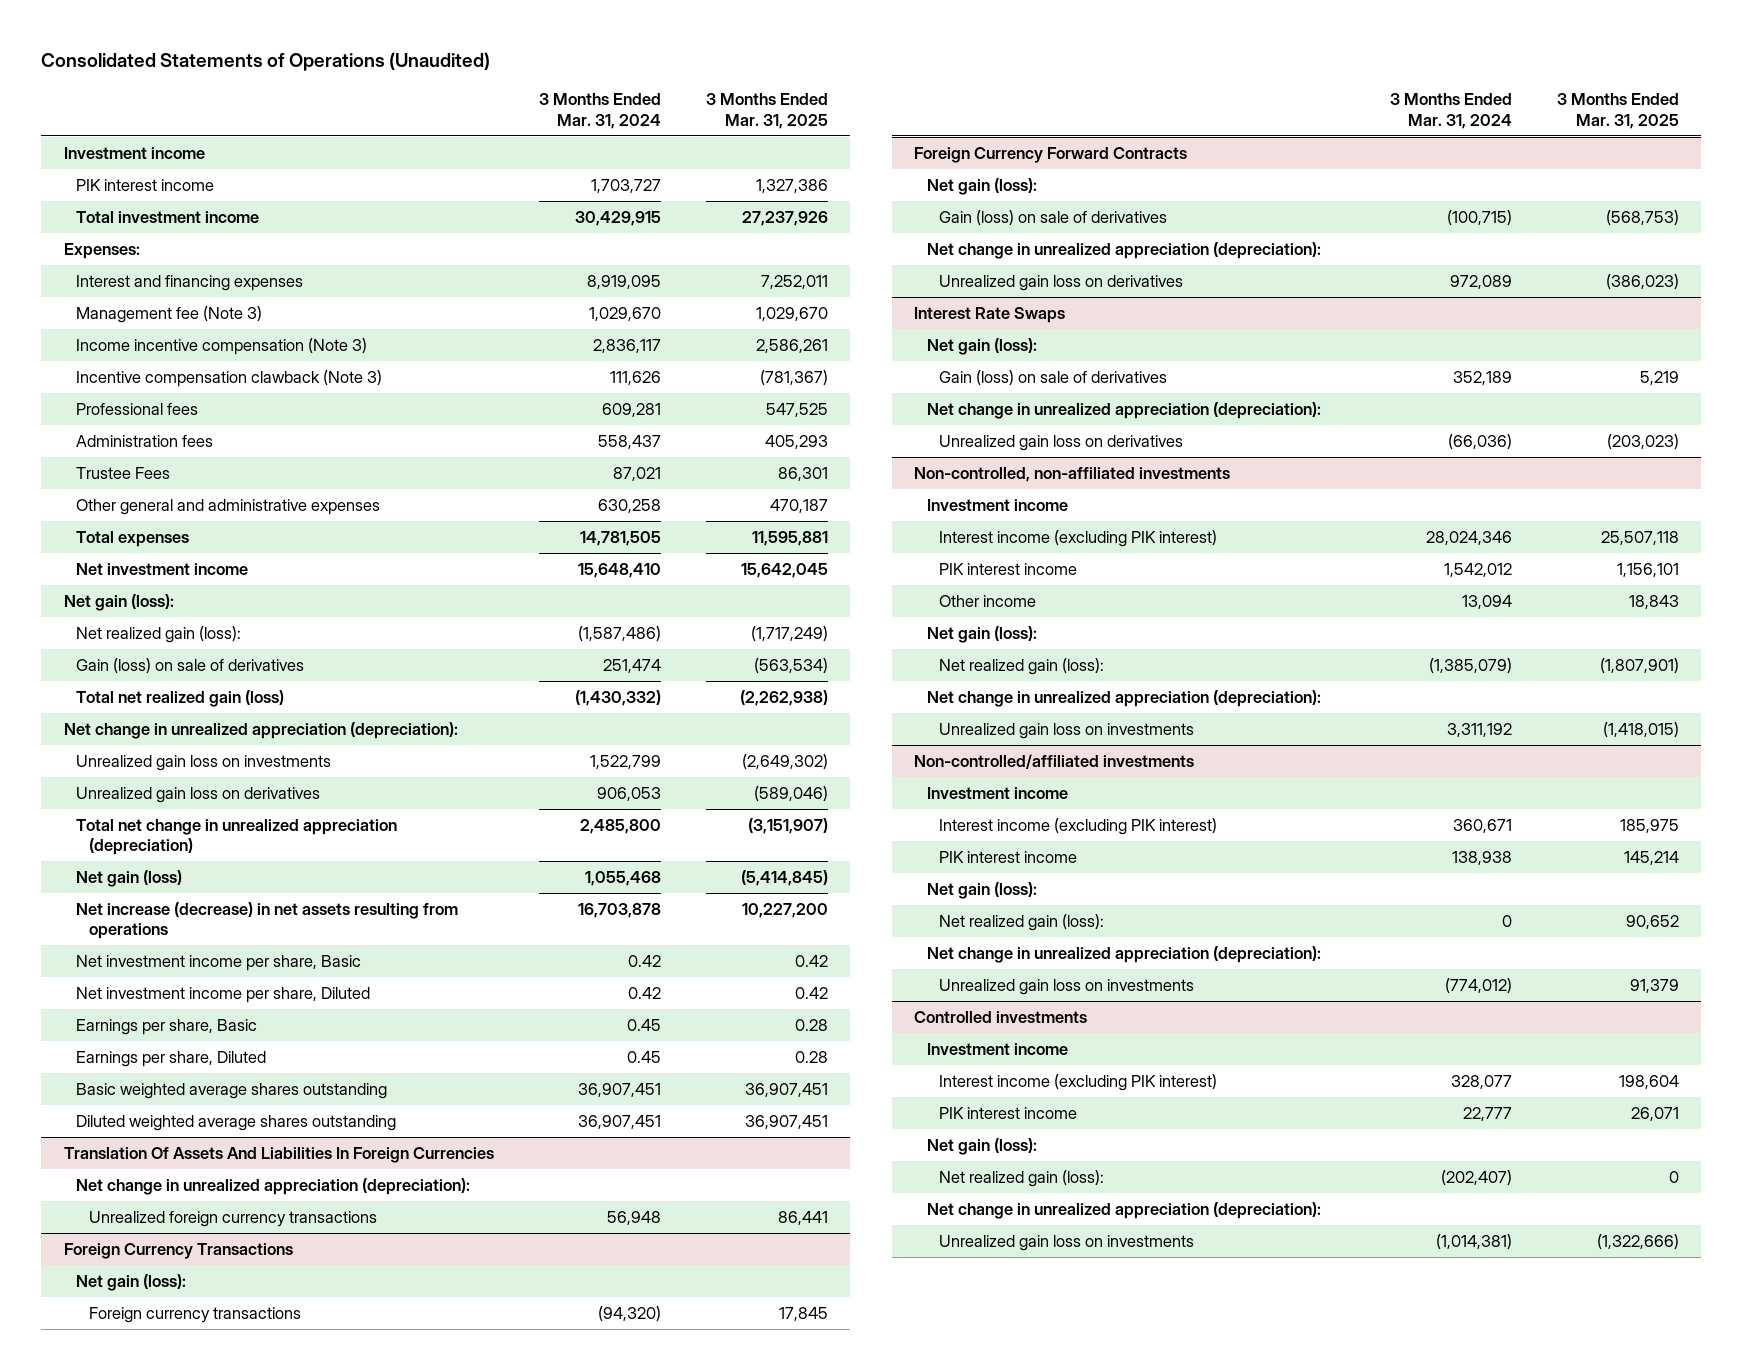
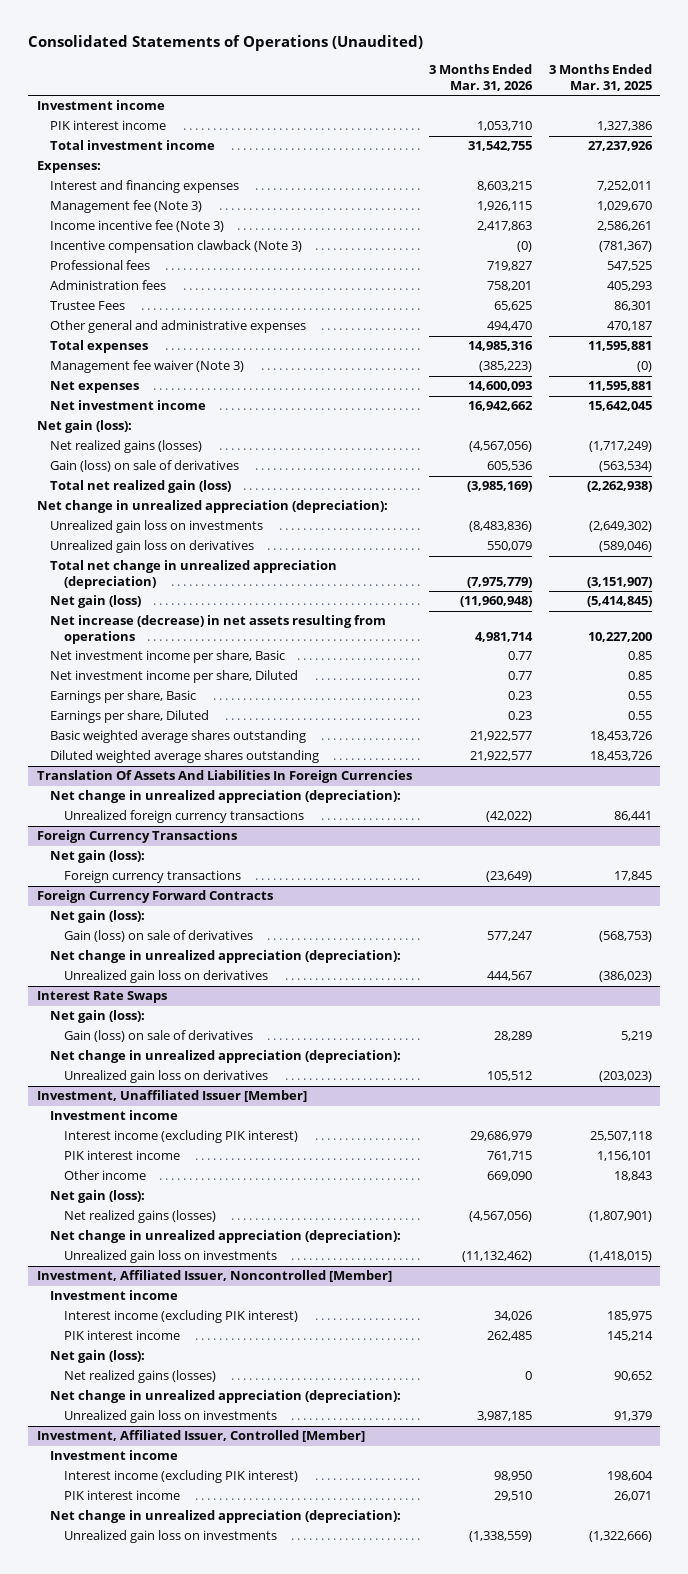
[538,93,661,129] 3 Months Ended Mar. 31, 2024 -> none
none -> [428,64,533,91] 3 Months Ended Mar. 31, 2026
[76,337,368,355] Income incentive compensation (Note 3) -> [50,220,225,233] Income incentive fee (Note 3)
none -> [50,360,245,374] Management fee waiver (Note 3)
none -> [50,381,140,394] Net expenses
[76,625,242,643] Net realized gain (loss): -> [50,440,203,454] Net realized gains (losses)
[794,954,828,967] 0.42 -> [627,651,652,661] 0.85
[794,986,828,999] 0.42 -> [627,671,652,681] 0.85
[794,1018,828,1031] 0.28 -> [627,691,652,701] 0.55
[794,1050,828,1063] 0.28 -> [627,711,652,721] 0.55
[744,1082,828,1097] 36,907,451 -> [589,731,652,742] 18,453,726
[744,1114,828,1129] 36,907,451 -> [589,751,652,762] 18,453,726
[914,466,1231,482] Non-controlled, non-affiliated investments -> none
none -> [36,1090,307,1103] Investment, Unaffiliated Issuer [Member]
[939,657,1105,675] Net realized gain (loss): -> [64,1210,217,1224] Net realized gains (losses)
[914,753,1195,769] Non-controlled/affiliated investments -> none
none -> [36,1270,392,1283] Investment, Affiliated Issuer, Noncontrolled [Member]
[939,913,1105,931] Net realized gain (loss): -> [64,1370,217,1384] Net realized gains (losses)
[914,1010,1088,1023] Controlled investments -> none
none -> [36,1430,365,1443] Investment, Affiliated Issuer, Controlled [Member]
[926,1137,1037,1155] Net gain (loss): -> none
[939,1169,1105,1187] Net realized gain (loss): -> none

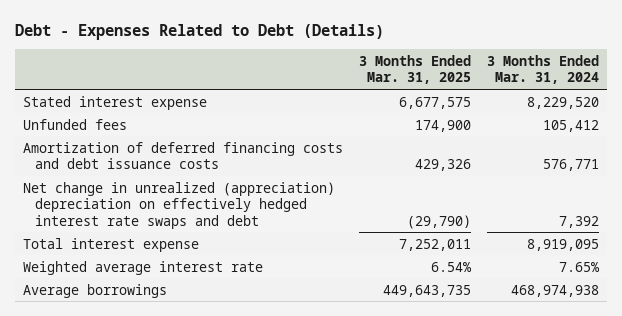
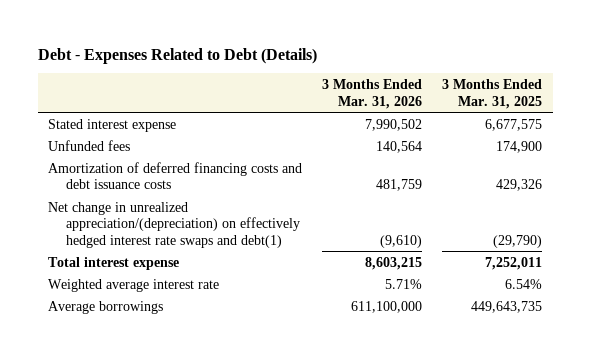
[486,54,599,85] 3 Months Ended Mar. 31, 2024 -> none
none -> [322,79,423,109] 3 Months Ended Mar. 31, 2026
[22,181,335,229] Net change in unrealized (appreciation) depreciation on effectively hedged interest rate swaps and debt -> [48,201,301,248] Net change in unrealized appreciation/(depreciation) on effectively hedged interest rate swaps and debt(1)

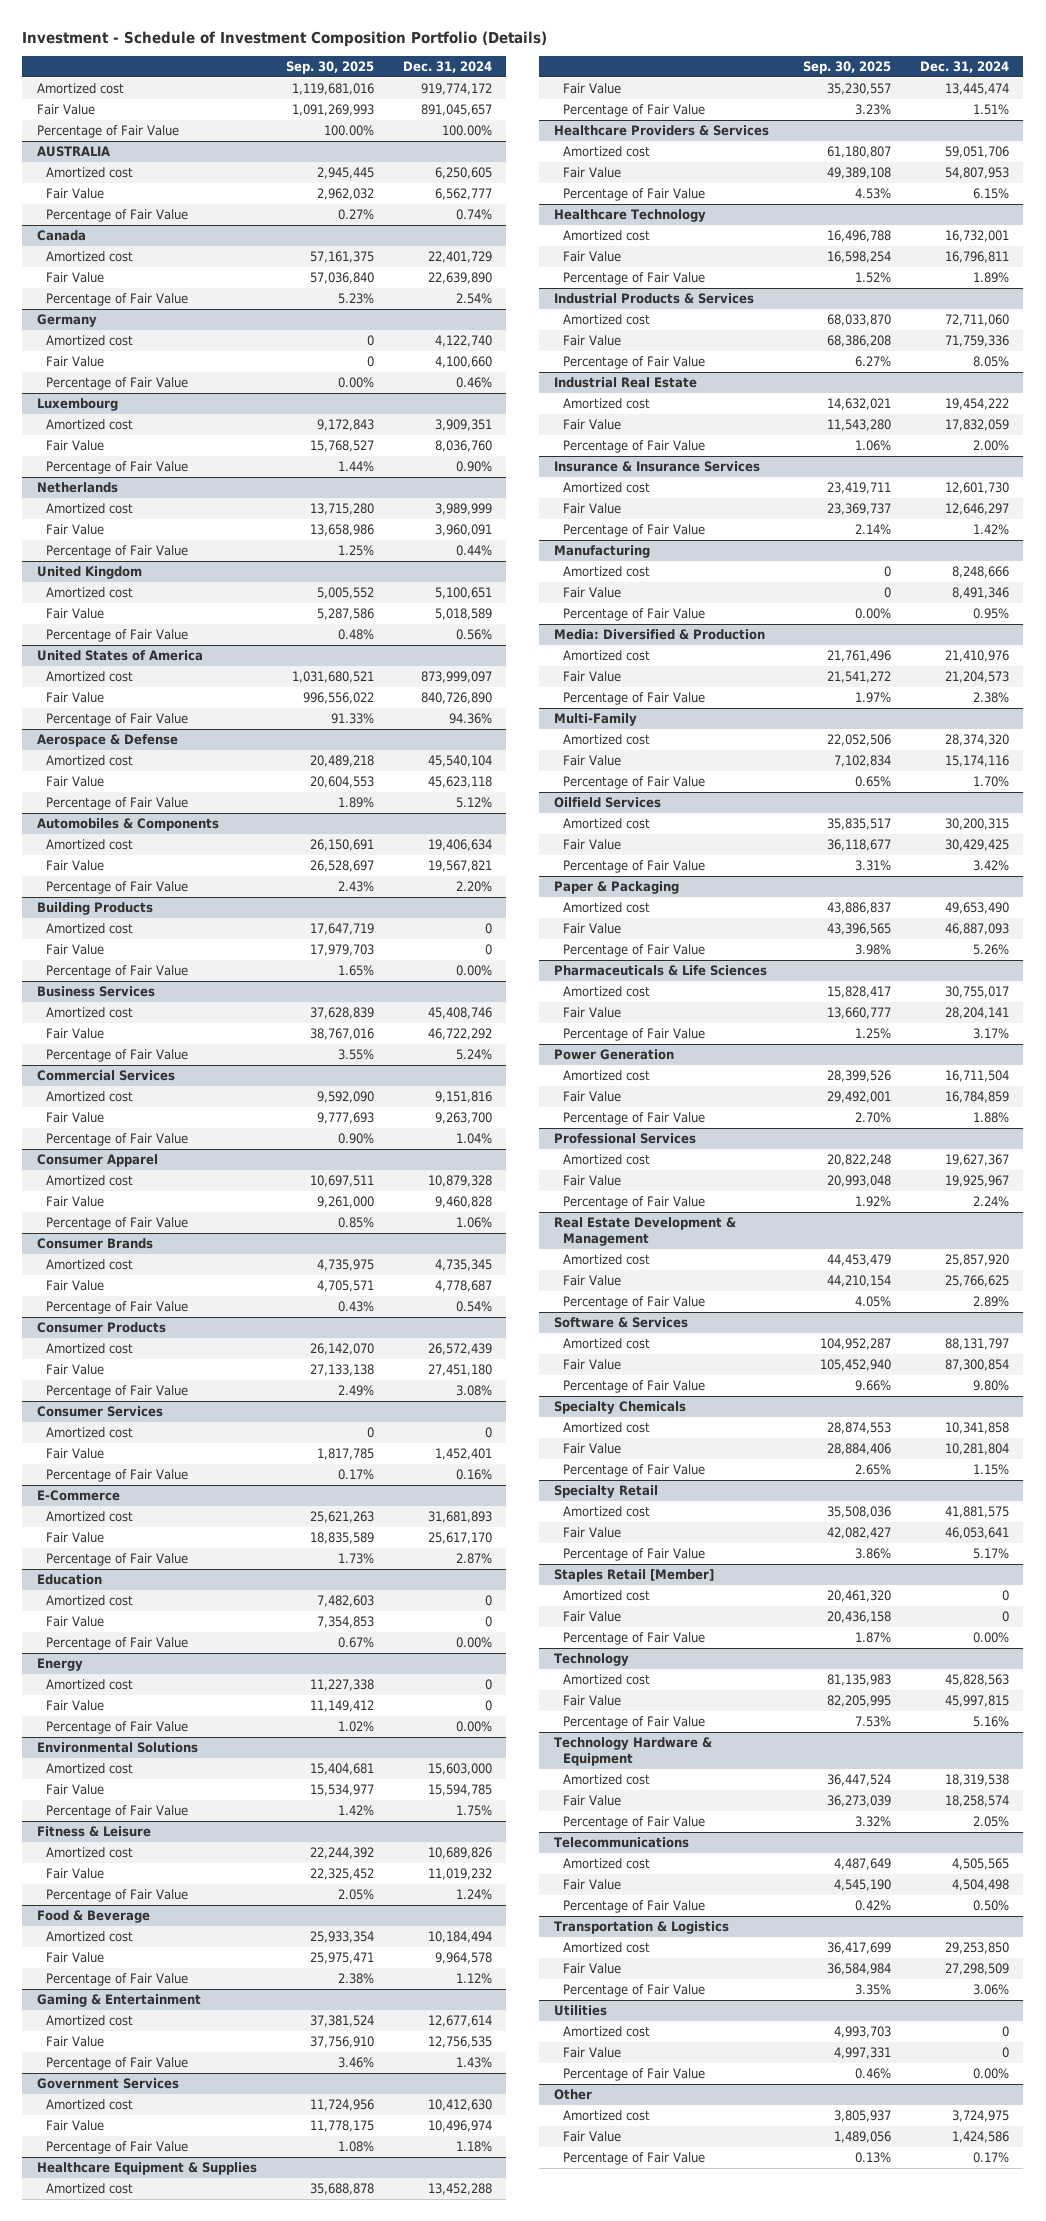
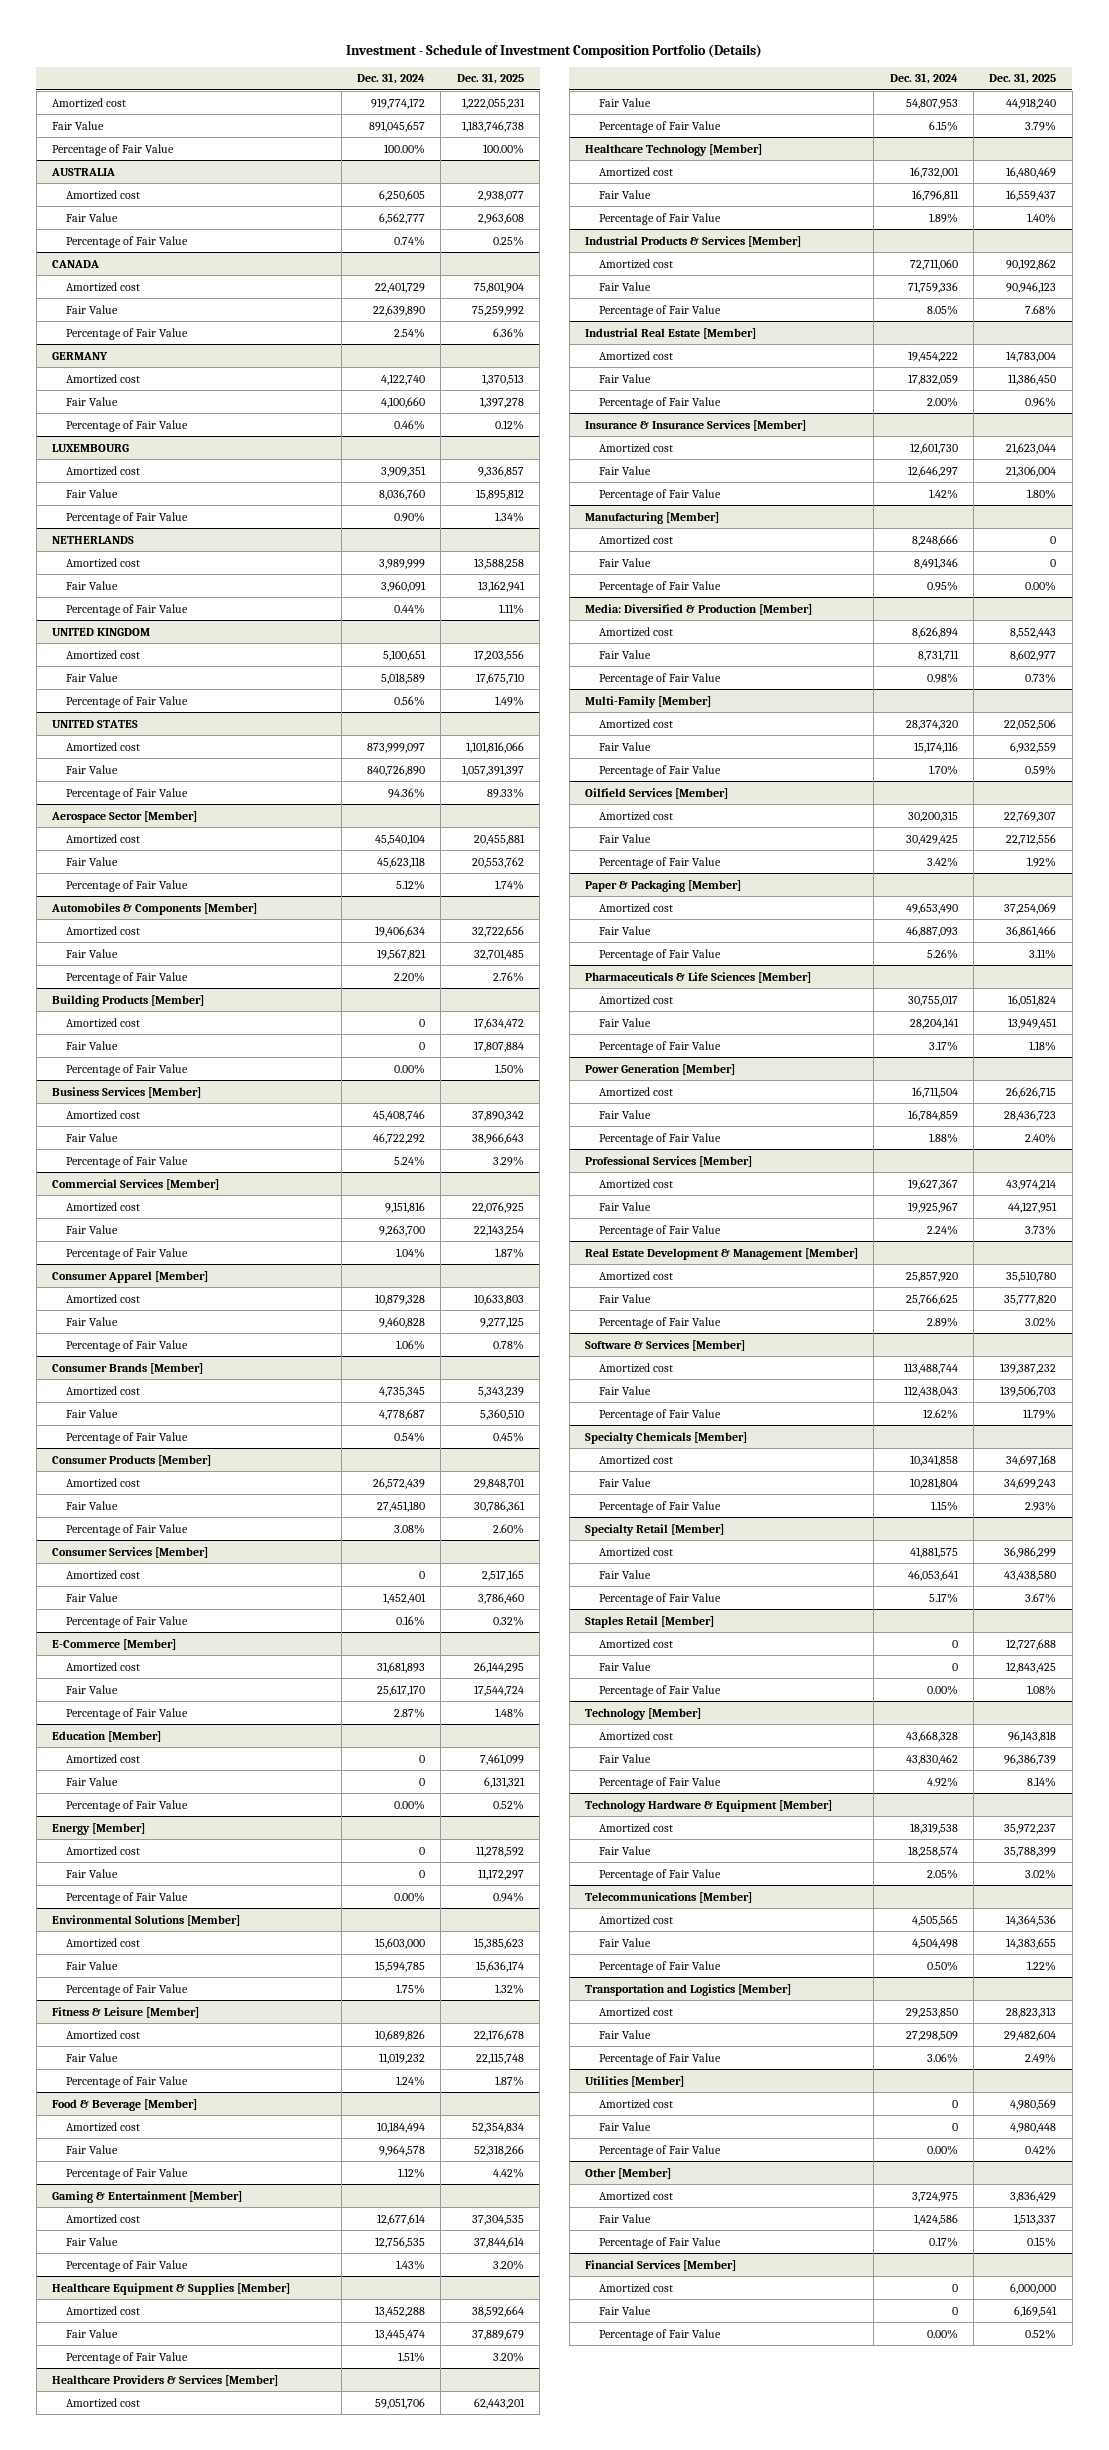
[285,61,374,75] Sep. 30, 2025 -> none
none -> [456,73,524,85] Dec. 31, 2025
[36,230,86,242] Canada -> [52,259,100,268] CANADA
[36,314,97,328] Germany -> [52,351,109,360] GERMANY
[36,398,118,412] Luxembourg -> [52,443,130,452] LUXEMBOURG
[36,482,118,494] Netherlands -> [52,535,135,544] NETHERLANDS
[36,566,142,580] United Kingdom -> [52,627,151,636] UNITED KINGDOM
[36,650,203,662] United States of America -> [52,719,139,728] UNITED STATES
[36,734,178,748] Aerospace & Defense -> [51,810,198,823] Aerospace Sector [Member]
[36,818,219,832] Automobiles & Components -> [51,902,258,915] Automobiles & Components [Member]
[36,902,153,916] Building Products -> [52,994,205,1007] Building Products [Member]
[36,986,155,998] Business Services -> [52,1086,202,1098] Business Services [Member]
[36,1070,175,1082] Commercial Services -> [52,1178,220,1190] Commercial Services [Member]
[36,1154,158,1168] Consumer Apparel -> [52,1270,209,1283] Consumer Apparel [Member]
[36,1238,153,1250] Consumer Brands -> [52,1362,204,1374] Consumer Brands [Member]
[36,1322,166,1334] Consumer Products -> [52,1454,212,1466] Consumer Products [Member]
[36,1406,163,1418] Consumer Services -> [52,1546,209,1558] Consumer Services [Member]
[36,1490,120,1502] E-Commerce -> [52,1638,177,1650] E-Commerce [Member]
[36,1574,102,1586] Education -> [52,1730,162,1742] Education [Member]
[36,1658,83,1672] Energy -> [52,1822,146,1835] Energy [Member]
[36,1742,198,1754] Environmental Solutions -> [52,1914,241,1926] Environmental Solutions [Member]
[36,1826,151,1838] Fitness & Leisure -> [52,2006,200,2018] Fitness & Leisure [Member]
[36,1910,150,1924] Food & Beverage -> [52,2098,198,2111] Food & Beverage [Member]
[36,1994,201,2008] Gaming & Entertainment -> [52,2190,243,2203] Gaming & Entertainment [Member]
[36,2078,179,2090] Government Services -> none
[46,2099,134,2111] Amortized cost -> none
[46,2120,105,2132] Fair Value -> none
[46,2141,189,2155] Percentage of Fair Value -> none
[36,2162,257,2176] Healthcare Equipment & Supplies -> [52,2282,291,2295] Healthcare Equipment & Supplies [Member]
[553,125,769,137] Healthcare Providers & Services -> [52,2374,279,2386] Healthcare Providers & Services [Member]
[553,209,706,223] Healthcare Technology -> [584,143,762,156] Healthcare Technology [Member]
[553,293,754,305] Industrial Products & Services -> [584,235,801,247] Industrial Products & Services [Member]
[553,377,697,389] Industrial Real Estate -> [584,327,756,339] Industrial Real Estate [Member]
[553,461,760,473] Insurance & Insurance Services -> [584,419,806,431] Insurance & Insurance Services [Member]
[553,545,650,559] Manufacturing -> [584,511,719,524] Manufacturing [Member]
[553,629,765,641] Media: Diversified & Production -> [584,603,812,615] Media: Diversified & Production [Member]
[944,650,1009,663] 21,410,976 -> [911,626,958,638] 8,626,894
[944,671,1009,684] 21,204,573 -> [917,649,959,661] 8,731,711
[972,692,1009,704] 2.38% -> [926,672,958,683] 0.98%
[553,713,637,727] Multi-Family -> [584,695,711,708] Multi-Family [Member]
[553,797,661,809] Oilfield Services -> [584,787,728,799] Oilfield Services [Member]
[553,881,679,895] Paper & Packaging -> [584,879,741,892] Paper & Packaging [Member]
[553,965,767,977] Pharmaceuticals & Life Sciences -> [584,971,811,983] Pharmaceuticals & Life Sciences [Member]
[553,1049,674,1061] Power Generation -> [584,1063,735,1075] Power Generation [Member]
[553,1133,696,1145] Professional Services -> [584,1155,752,1167] Professional Services [Member]
[553,1217,736,1246] Real Estate Development & Management -> [584,1247,858,1260] Real Estate Development & Management [Member]
[553,1317,688,1329] Software & Services -> [584,1339,745,1351] Software & Services [Member]
[944,1338,1009,1351] 88,131,797 -> [903,1362,958,1374] 113,488,744
[944,1359,1009,1372] 87,300,854 -> [903,1385,958,1397] 112,438,043
[972,1380,1009,1392] 9.80% -> [922,1408,958,1419] 12.62%
[553,1401,686,1415] Specialty Chemicals -> [584,1431,747,1444] Specialty Chemicals [Member]
[553,1485,658,1499] Specialty Retail -> [584,1523,724,1536] Specialty Retail [Member]
[553,1653,629,1667] Technology -> [584,1707,701,1720] Technology [Member]
[944,1674,1009,1687] 45,828,563 -> [905,1730,958,1742] 43,668,328
[944,1695,1009,1708] 45,997,815 -> [905,1753,958,1765] 43,830,462
[972,1716,1009,1728] 5.16% -> [926,1776,958,1787] 4.92%
[553,1737,712,1766] Technology Hardware & Equipment -> [584,1799,832,1812] Technology Hardware & Equipment [Member]
[553,1837,689,1849] Telecommunications -> [584,1891,752,1903] Telecommunications [Member]
[553,1921,729,1935] Transportation & Logistics -> [584,1983,791,1996] Transportation and Logistics [Member]
[553,2005,607,2017] Utilities -> [584,2075,684,2087] Utilities [Member]
[553,2089,592,2101] Other -> [584,2167,671,2179] Other [Member]
none -> [584,2259,736,2271] Financial Services [Member]
none -> [598,2282,673,2293] Amortized cost
none -> [598,2305,651,2315] Fair Value
none -> [598,2328,721,2341] Percentage of Fair Value

